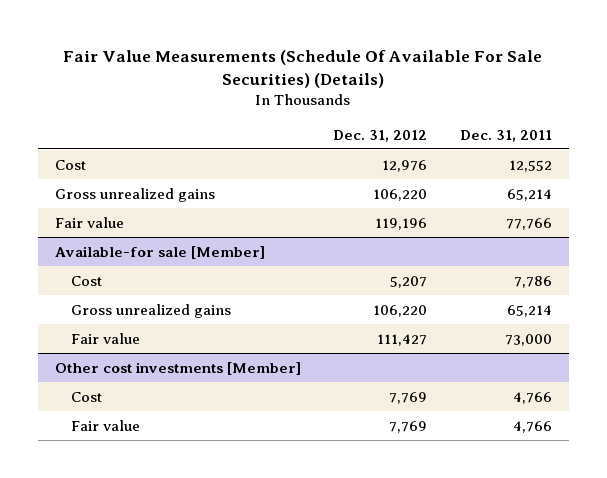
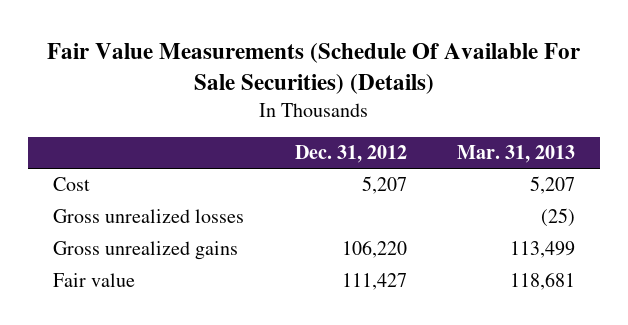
[460,129,553,142] Dec. 31, 2011 -> none
none -> [456,144,575,163] Mar. 31, 2013
[54,159,86,170] Cost -> none
[54,187,215,202] Gross unrealized gains -> none
[54,216,124,228] Fair value -> none
[54,245,265,259] Available-for sale [Member] -> none
none -> [53,209,245,224] Gross unrealized losses
[54,361,301,375] Other cost investments [Member] -> none
[71,391,103,402] Cost -> none
[71,419,141,431] Fair value -> none

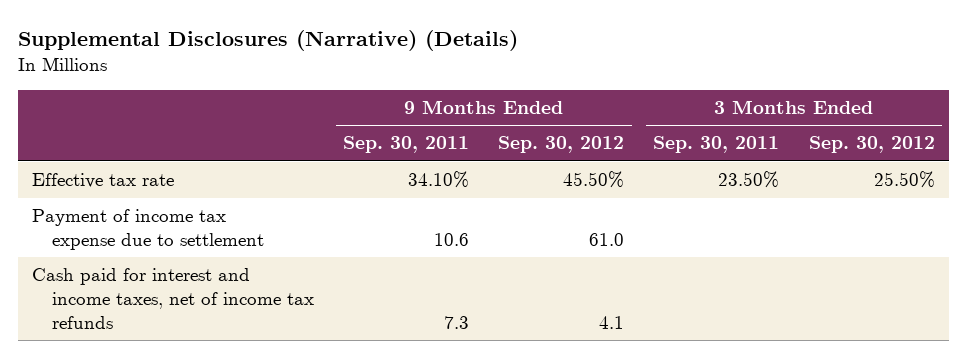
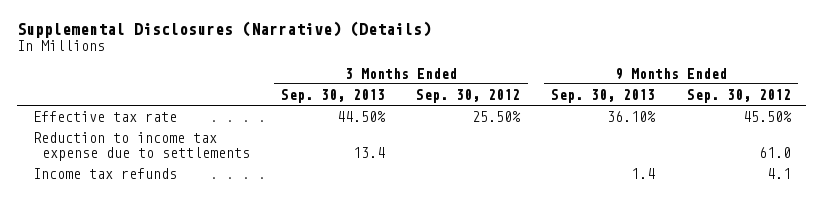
[343,136,470,154] Sep. 30, 2011 -> none
[653,136,780,154] Sep. 30, 2011 -> none
none -> [281,88,386,103] Sep. 30, 2013
none -> [551,88,656,103] Sep. 30, 2013
[32,209,265,251] Payment of income tax expense due to settlement -> [32,131,251,162] Reduction to income tax expense due to settlements
[32,268,315,329] Cash paid for interest and income taxes, net of income tax refunds -> [32,167,177,179] Income tax refunds

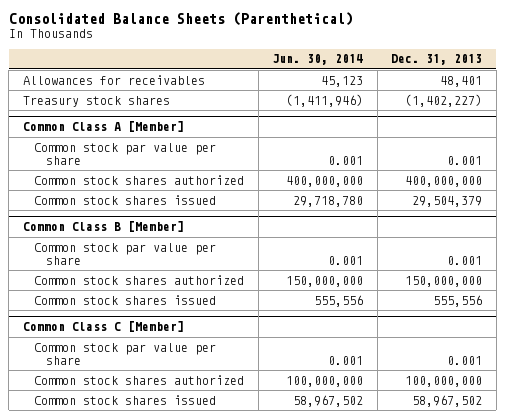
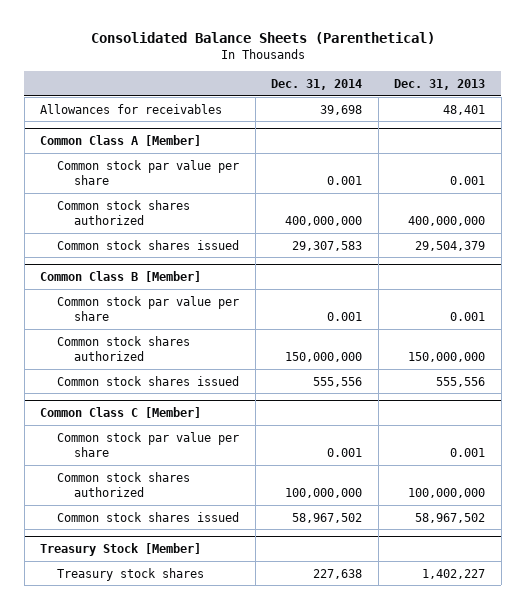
[272,54,364,66] Jun. 30, 2014 -> none
none -> [271,79,363,91] Dec. 31, 2014
[22,95,170,107] Treasury stock shares -> none
none -> [40,543,202,557] Treasury Stock [Member]
none -> [57,567,205,581] Treasury stock shares

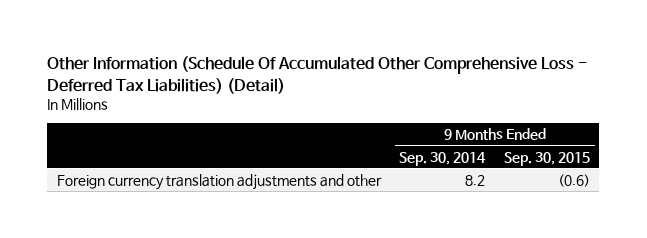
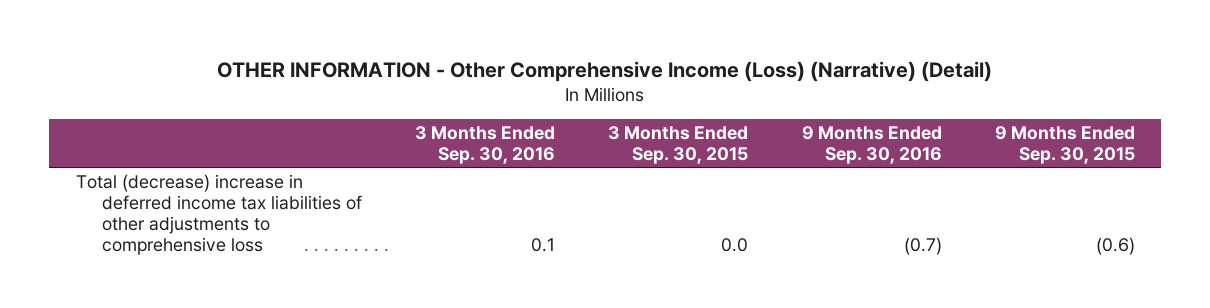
[47,55,588,94] Other Information (Schedule Of Accumulated Other Comprehensive Loss - Deferred Tax Liabilities) (Detail) -> [217,60,993,82] OTHER INFORMATION - Other Comprehensive Income (Loss) (Narrative) (Detail)
[399,151,487,166] Sep. 30, 2014 -> none
none -> [415,125,556,164] 3 Months Ended Sep. 30, 2016
none -> [608,125,749,164] 3 Months Ended Sep. 30, 2015
none -> [801,125,942,164] 9 Months Ended Sep. 30, 2016
[56,174,382,191] Foreign currency translation adjustments and other -> [75,174,363,256] Total (decrease) increase in deferred income tax liabilities of other adjustments to comprehensive loss

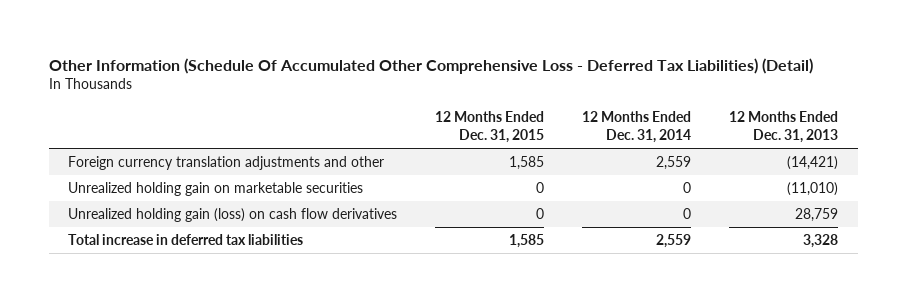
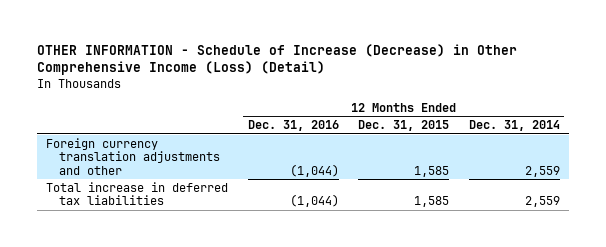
[48,57,813,74] Other Information (Schedule Of Accumulated Other Comprehensive Loss - Deferred Tax Liabilities) (Detail) -> [36,43,517,76] OTHER INFORMATION - Schedule of Increase (Decrease) in Other Comprehensive Income (Loss) (Detail)
[729,110,839,143] 12 Months Ended Dec. 31, 2013 -> none
none -> [247,120,339,132] Dec. 31, 2016
[67,182,363,197] Unrealized holding gain on marketable securities -> none
[67,208,397,223] Unrealized holding gain (loss) on cash flow derivatives -> none

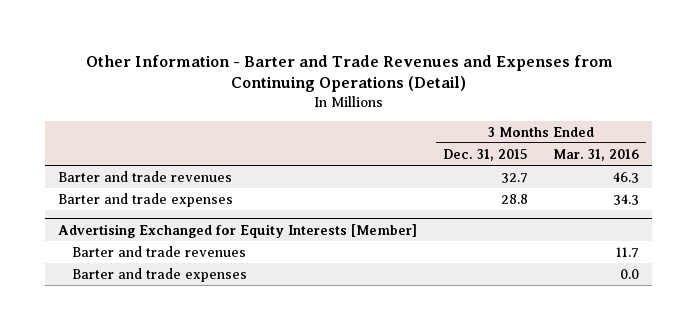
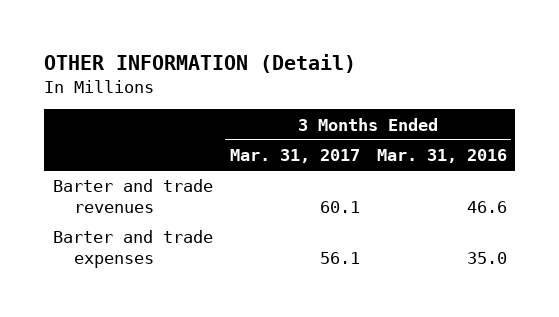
[85,54,613,93] Other Information - Barter and Trade Revenues and Expenses from Continuing Operations (Detail) -> [44,54,357,74] OTHER INFORMATION (Detail)
[442,148,528,161] Dec. 31, 2015 -> none
none -> [229,149,360,164] Mar. 31, 2017
[58,223,418,238] Advertising Exchanged for Equity Interests [Member] -> none
[71,245,246,257] Barter and trade revenues -> none
[71,267,247,282] Barter and trade expenses -> none
[613,171,640,183] 46.3 -> [466,201,507,214] 46.6
[613,193,640,205] 34.3 -> [466,252,507,265] 35.0

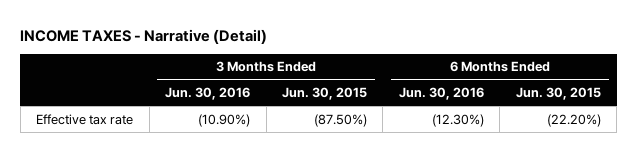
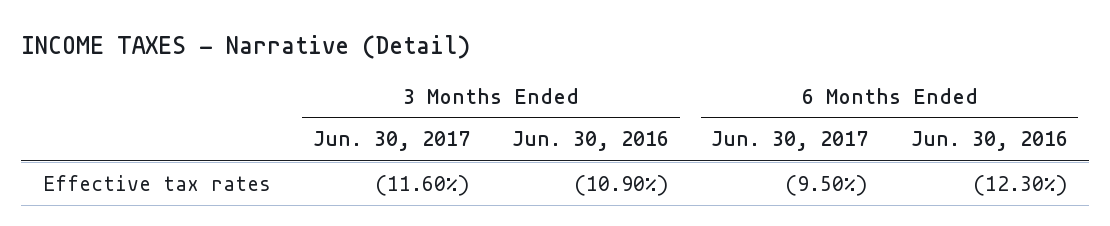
[282,87,368,101] Jun. 30, 2015 -> none
[515,87,601,101] Jun. 30, 2015 -> none
none -> [312,131,470,152] Jun. 30, 2017
none -> [711,131,869,152] Jun. 30, 2017
[36,113,134,125] Effective tax rate -> [42,174,271,191] Effective tax rates

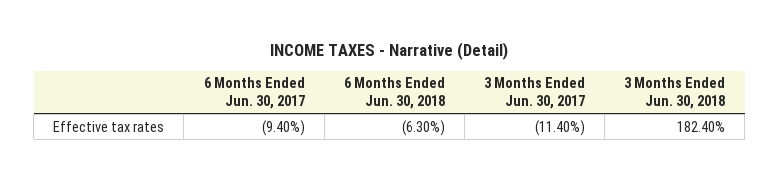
[512,131,670,152] Jun. 30, 2016 -> none
[910,131,1068,152] Jun. 30, 2016 -> none
none -> [343,77,445,109] 6 Months Ended Jun. 30, 2018
none -> [624,77,726,109] 3 Months Ended Jun. 30, 2018
[374,174,470,196] (11.60%) -> [534,119,585,136] (11.40%)
[785,174,869,196] (9.50%) -> [261,119,305,136] (9.40%)

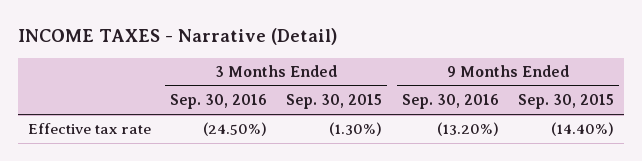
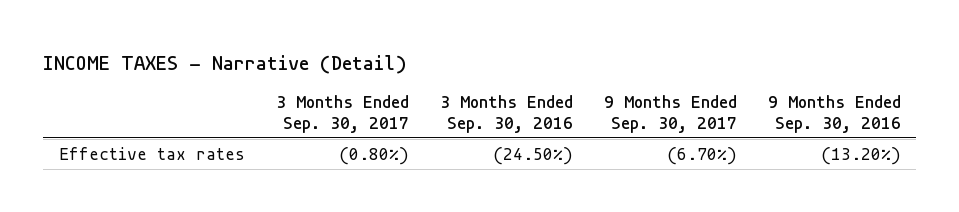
[286,94,383,110] Sep. 30, 2015 -> none
[517,94,614,110] Sep. 30, 2015 -> none
none -> [275,95,409,134] 3 Months Ended Sep. 30, 2017
none -> [603,95,737,134] 9 Months Ended Sep. 30, 2017
[27,123,151,135] Effective tax rate -> [58,146,245,160] Effective tax rates

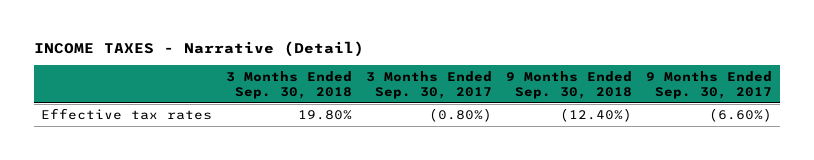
[439,95,573,134] 3 Months Ended Sep. 30, 2016 -> none
[767,95,901,134] 9 Months Ended Sep. 30, 2016 -> none
none -> [226,70,353,99] 3 Months Ended Sep. 30, 2018
none -> [506,70,633,99] 9 Months Ended Sep. 30, 2018
[666,146,737,165] (6.70%) -> [709,108,773,123] (6.60%)

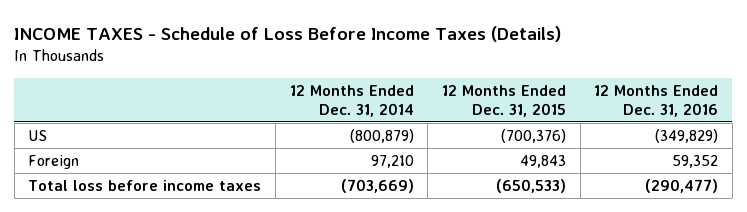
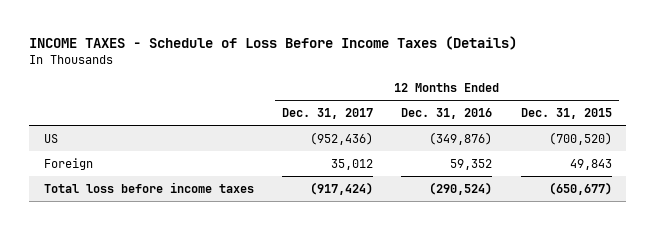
[289,84,414,117] 12 Months Ended Dec. 31, 2014 -> none
none -> [282,108,374,120] Dec. 31, 2017
[500,129,566,144] (700,376) -> [548,131,612,145] (700,520)
[655,129,719,144] (349,829) -> [429,131,493,145] (349,876)
[495,179,566,194] (650,533) -> [548,181,612,195] (650,677)
[645,179,719,194] (290,477) -> [429,181,493,195] (290,524)

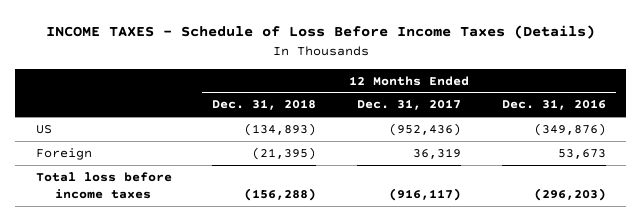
[520,108,612,120] Dec. 31, 2015 -> none
none -> [212,99,317,111] Dec. 31, 2018
[331,158,374,170] 35,012 -> [413,147,462,159] 36,319
[450,158,493,170] 59,352 -> [557,148,606,159] 53,673
[310,181,374,195] (917,424) -> [389,187,462,201] (916,117)
[429,181,493,195] (290,524) -> [533,187,606,201] (296,203)

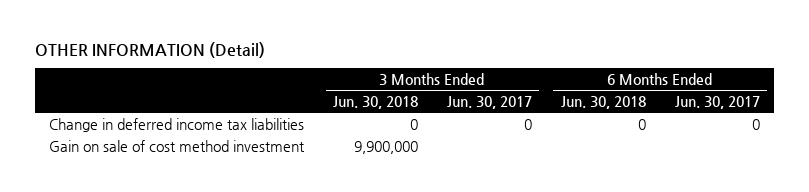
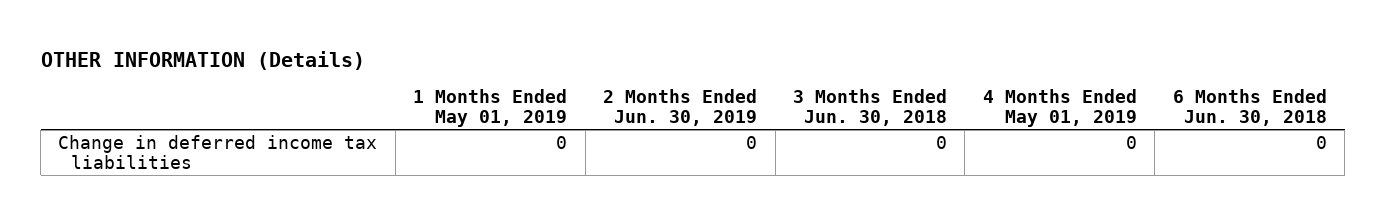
[34,42,265,59] OTHER INFORMATION (Detail) -> [40,51,365,71] OTHER INFORMATION (Details)
[446,96,532,110] Jun. 30, 2017 -> none
[674,96,760,110] Jun. 30, 2017 -> none
none -> [413,89,568,128] 1 Months Ended May 01, 2019
none -> [603,89,758,127] 2 Months Ended Jun. 30, 2019
none -> [982,89,1137,128] 4 Months Ended May 01, 2019
[48,139,305,152] Gain on sale of cost method investment -> none

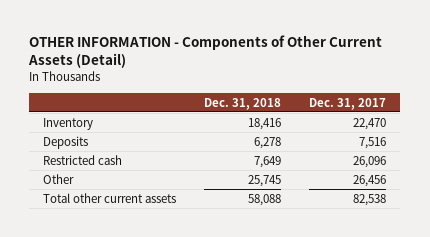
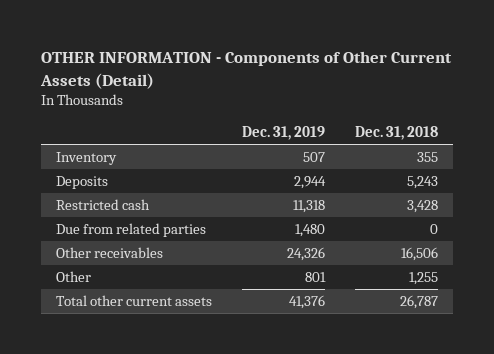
[309,97,387,110] Dec. 31, 2017 -> none
none -> [241,125,325,140] Dec. 31, 2019
[248,117,282,130] 18,416 -> [416,152,438,163] 355
[254,136,282,149] 6,278 -> [406,176,438,190] 5,243
[254,155,282,168] 7,649 -> [406,200,438,214] 3,428
none -> [55,223,206,238] Due from related parties
none -> [55,247,163,259] Other receivables
[248,174,282,187] 25,745 -> [408,272,438,286] 1,255
[248,193,282,206] 58,088 -> [399,295,438,310] 26,787

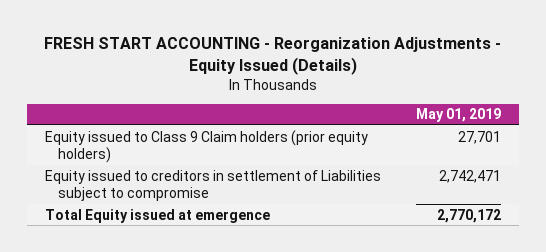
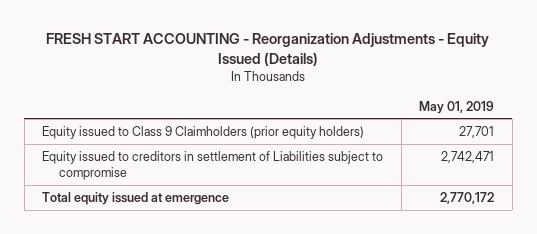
[44,129,368,164] Equity issued to Class 9 Claim holders (prior equity holders) -> [42,125,365,139] Equity issued to Class 9 Claimholders (prior equity holders)
[44,208,270,223] Total Equity issued at emergence -> [42,191,230,205] Total equity issued at emergence

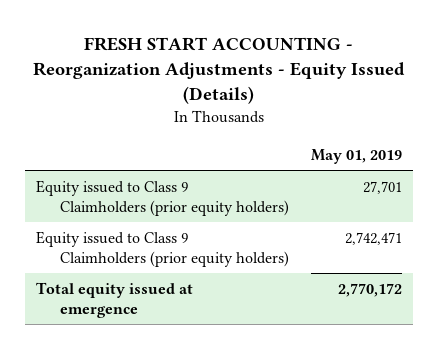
[42,150,384,181] Equity issued to creditors in settlement of Liabilities subject to compromise -> [36,231,289,267] Equity issued to Class 9 Claimholders (prior equity holders)

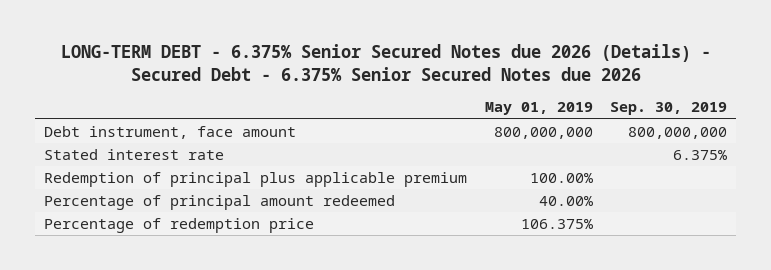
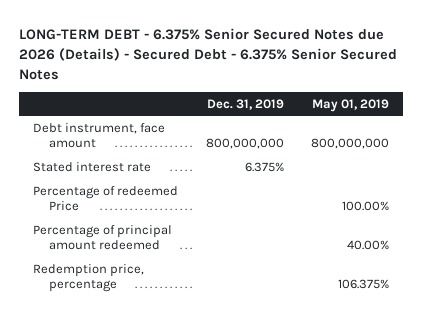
[60,43,711,81] LONG-TERM DEBT - 6.375% Senior Secured Notes due 2026 (Details) - Secured Debt - 6.375% Senior Secured Notes due 2026 -> [19,28,398,80] LONG-TERM DEBT - 6.375% Senior Secured Notes due 2026 (Details) - Secured Debt - 6.375% Senior Secured Notes
[610,102,728,116] Sep. 30, 2019 -> none
none -> [206,98,284,110] Dec. 31, 2019
[43,171,467,187] Redemption of principal plus applicable premium -> [33,185,179,212] Percentage of redeemed Price
[43,217,314,233] Percentage of redemption price -> [33,263,145,293] Redemption price, percentage

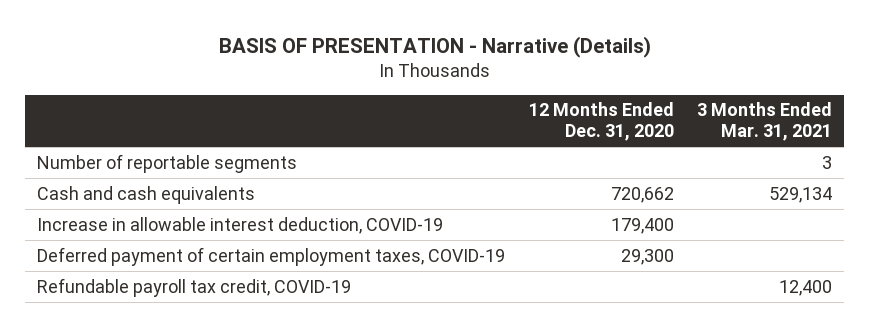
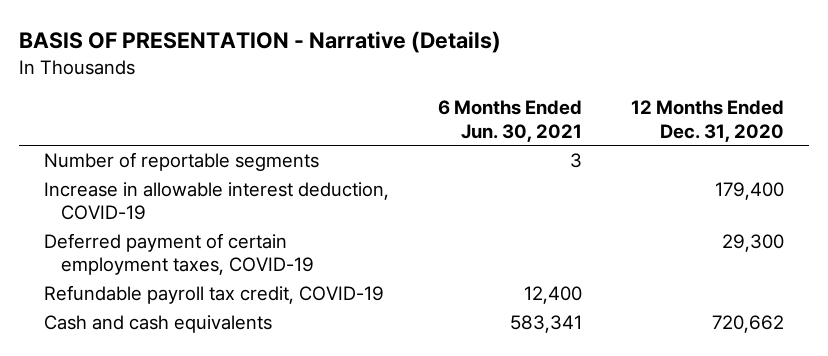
[697,102,833,142] 3 Months Ended Mar. 31, 2021 -> none
none -> [437,100,582,142] 6 Months Ended Jun. 30, 2021
[36,185,255,204] Cash and cash equivalents -> [43,315,272,334] Cash and cash equivalents

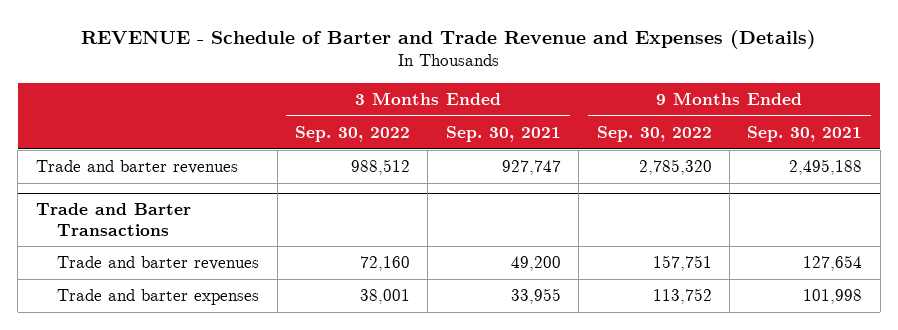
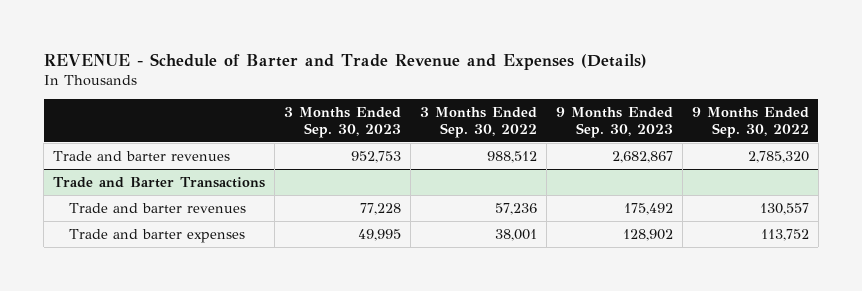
[445,125,561,142] Sep. 30, 2021 -> none
[747,125,863,142] Sep. 30, 2021 -> none
none -> [283,107,401,139] 3 Months Ended Sep. 30, 2023
none -> [555,107,673,139] 9 Months Ended Sep. 30, 2023
[359,256,410,272] 72,160 -> [494,202,537,215] 57,236
[652,255,712,272] 157,751 -> [759,202,809,215] 130,557

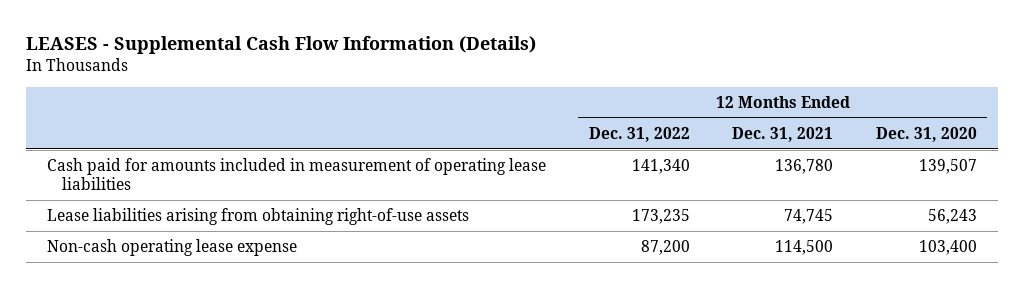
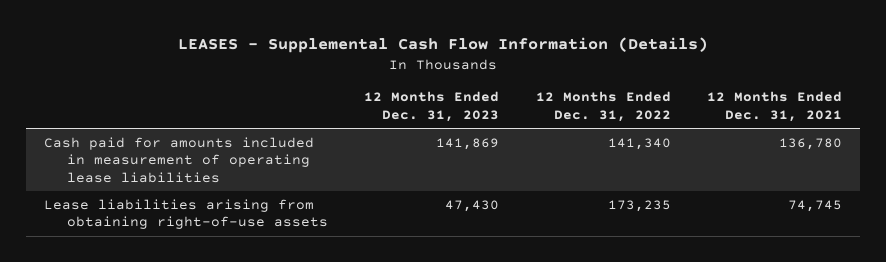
[875,127,977,143] Dec. 31, 2020 -> none
none -> [364,91,500,122] 12 Months Ended Dec. 31, 2023
[47,239,298,257] Non-cash operating lease expense -> none

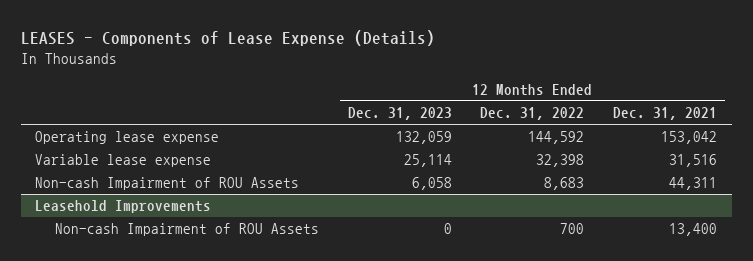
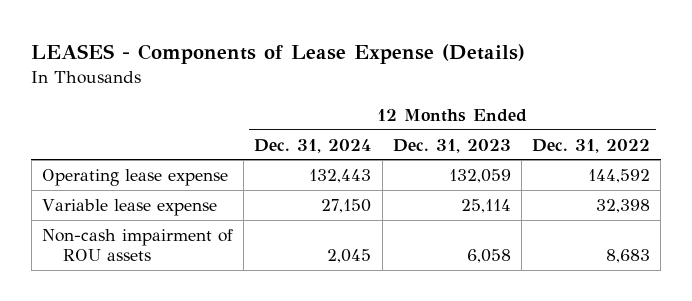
[613,107,718,121] Dec. 31, 2021 -> none
none -> [254,138,372,153] Dec. 31, 2024
[35,200,212,214] Leasehold Improvements -> none
[54,223,319,237] Non-cash Impairment of ROU Assets -> none
[35,177,300,191] Non-cash Impairment of ROU Assets -> [41,228,233,262] Non-cash impairment of ROU assets

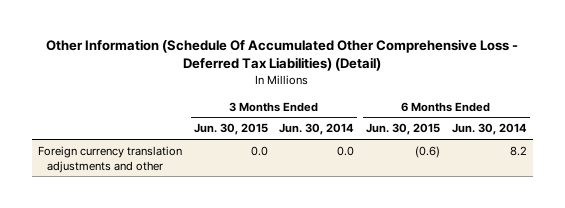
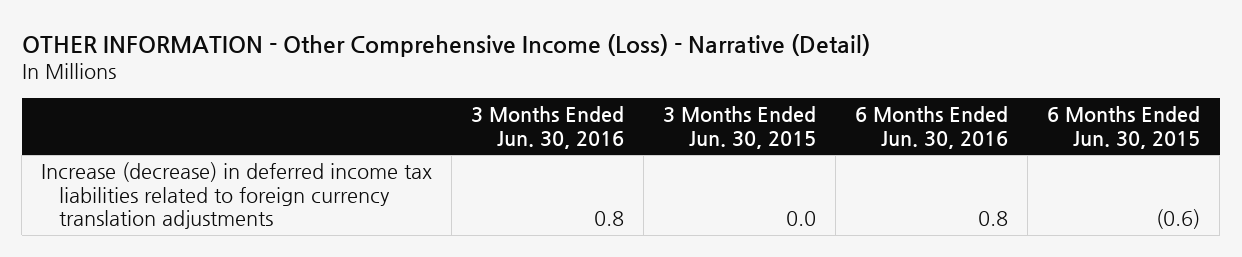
[46,39,519,72] Other Information (Schedule Of Accumulated Other Comprehensive Loss - Deferred Tax Liabilities) (Detail) -> [21,34,870,58] OTHER INFORMATION - Other Comprehensive Income (Loss) - Narrative (Detail)
[279,123,355,136] Jun. 30, 2014 -> none
[451,123,527,136] Jun. 30, 2014 -> none
none -> [471,106,625,149] 3 Months Ended Jun. 30, 2016
none -> [855,106,1009,149] 6 Months Ended Jun. 30, 2016
[37,145,182,173] Foreign currency translation adjustments and other -> [41,162,433,230] Increase (decrease) in deferred income tax liabilities related to foreign currency translation adjustments

